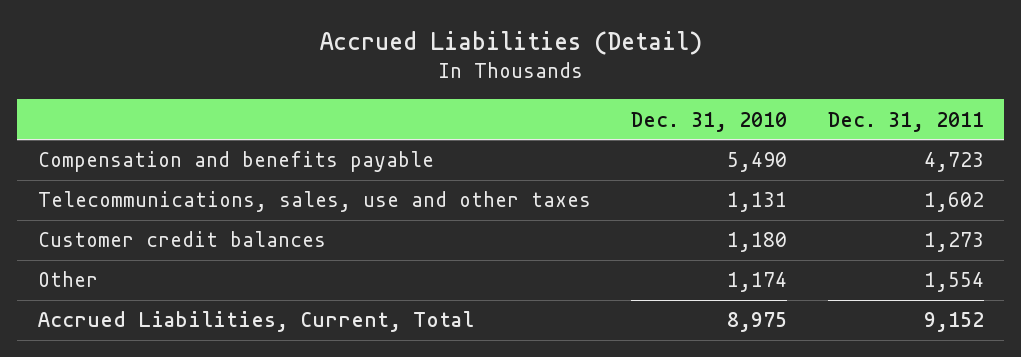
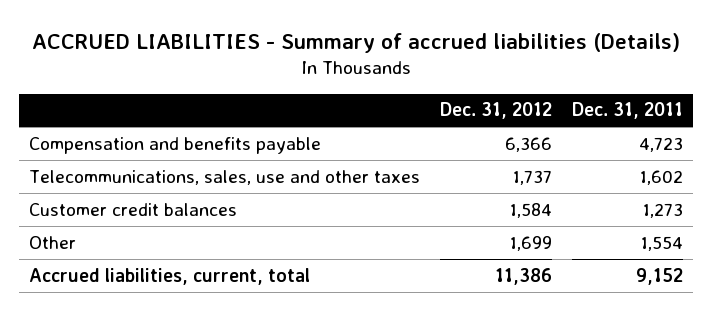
[319,30,702,55] Accrued Liabilities (Detail) -> [31,32,680,53] ACCRUED LIABILITIES - Summary of accrued liabilities (Details)
[631,111,788,132] Dec. 31, 2010 -> none
none -> [439,102,552,120] Dec. 31, 2012
[37,311,474,333] Accrued Liabilities, Current, Total -> [28,267,310,285] Accrued liabilities, current, total

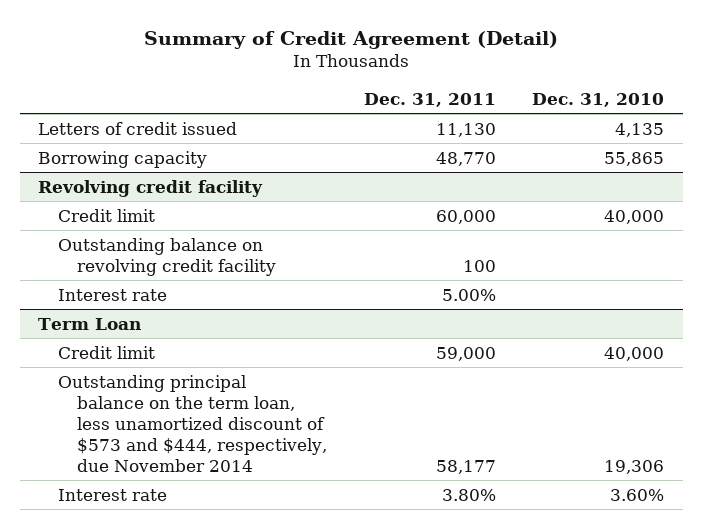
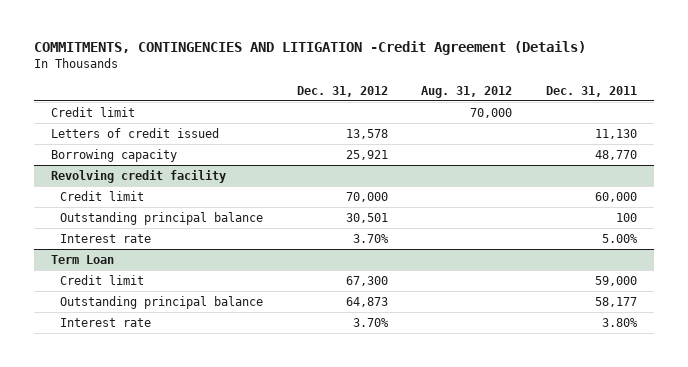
[144,31,559,50] Summary of Credit Agreement (Detail) -> [34,41,587,56] COMMITMENTS, CONTINGENCIES AND LITIGATION -Credit Agreement (Details)
[532,92,665,107] Dec. 31, 2010 -> none
none -> [296,85,388,97] Dec. 31, 2012
none -> [421,85,513,98] Aug. 31, 2012
none -> [51,106,136,117] Credit limit
[57,237,277,276] Outstanding balance on revolving credit facility -> [59,211,263,225] Outstanding principal balance
[57,374,328,472] Outstanding principal balance on the term loan, less unamortized discount of $573 and $444, respectively, due November 2014 -> [59,295,263,309] Outstanding principal balance

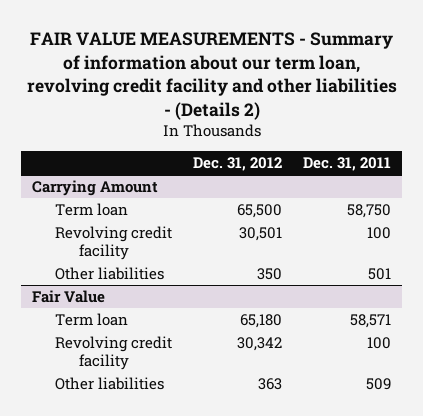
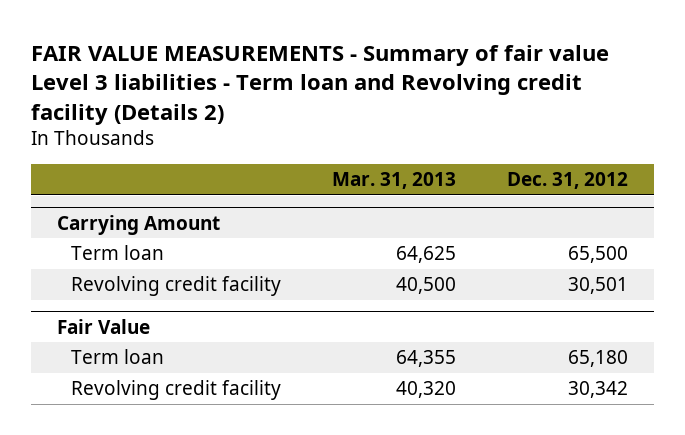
[26,31,397,120] FAIR VALUE MEASUREMENTS - Summary of information about our term loan, revolving credit facility and other liabilities - (Details 2) -> [31,44,610,125] FAIR VALUE MEASUREMENTS - Summary of fair value Level 3 liabilities - Term loan and Revolving credit facility (Details 2)
[303,157,392,172] Dec. 31, 2011 -> none
none -> [332,172,457,190] Mar. 31, 2013
[55,267,165,281] Other liabilities -> none
[55,377,165,391] Other liabilities -> none

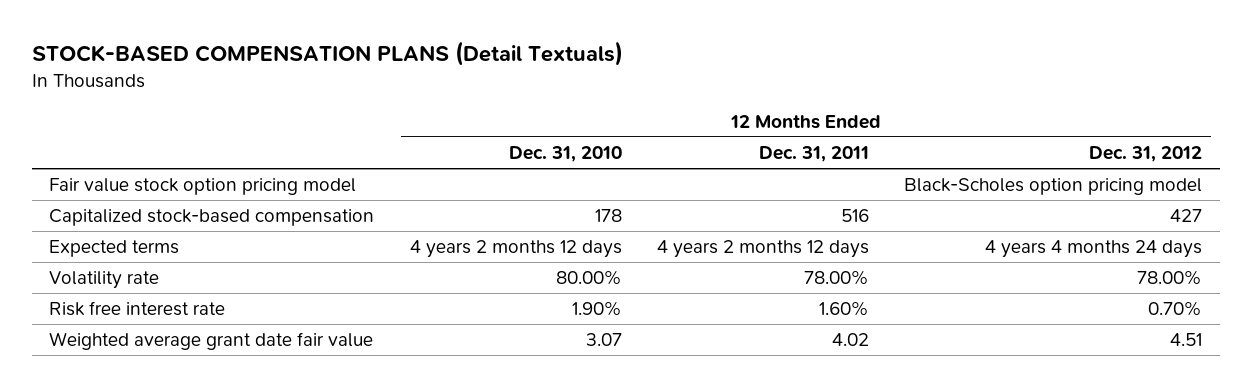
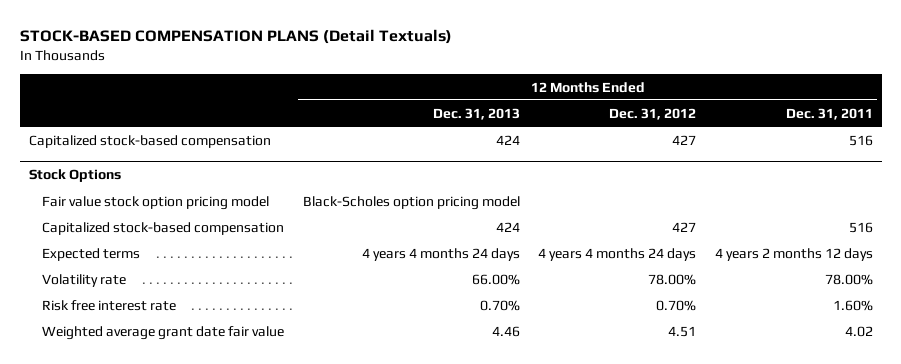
[508,145,622,162] Dec. 31, 2010 -> none
none -> [432,107,520,120] Dec. 31, 2013
[49,178,357,196] Fair value stock option pricing model -> none
none -> [28,169,121,183] Stock Options
none -> [42,195,270,210] Fair value stock option pricing model
none -> [42,221,285,235] Capitalized stock-based compensation

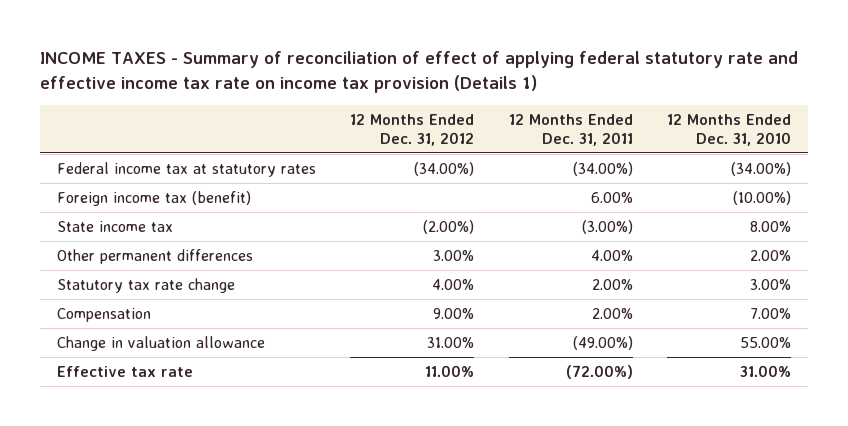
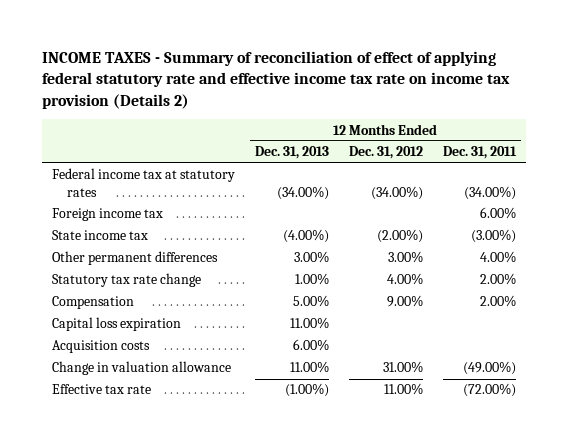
[39,51,798,94] INCOME TAXES - Summary of reconciliation of effect of applying federal statutory rate and effective income tax rate on income tax provision (Details 1) -> [41,50,510,109] INCOME TAXES - Summary of reconciliation of effect of applying federal statutory rate and effective income tax rate on income tax provision (Details 2)
[666,113,791,146] 12 Months Ended Dec. 31, 2010 -> none
none -> [254,146,329,160] Dec. 31, 2013
[57,190,252,206] Foreign income tax (benefit) -> [51,208,163,222] Foreign income tax
none -> [51,317,181,332] Capital loss expiration
none -> [51,340,150,354] Acquisition costs

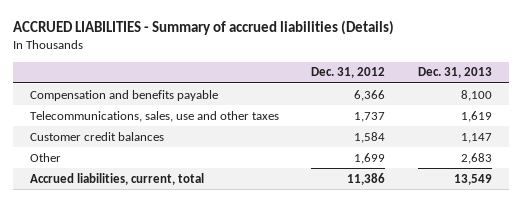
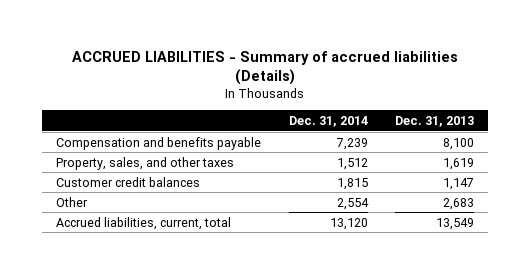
[311,67,386,79] Dec. 31, 2012 -> none
none -> [288,115,368,127] Dec. 31, 2014
[29,110,279,122] Telecommunications, sales, use and other taxes -> [56,156,235,170] Property, sales, and other taxes

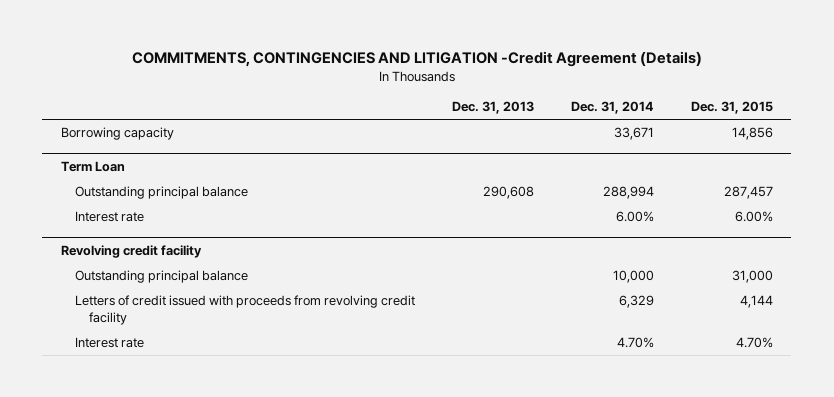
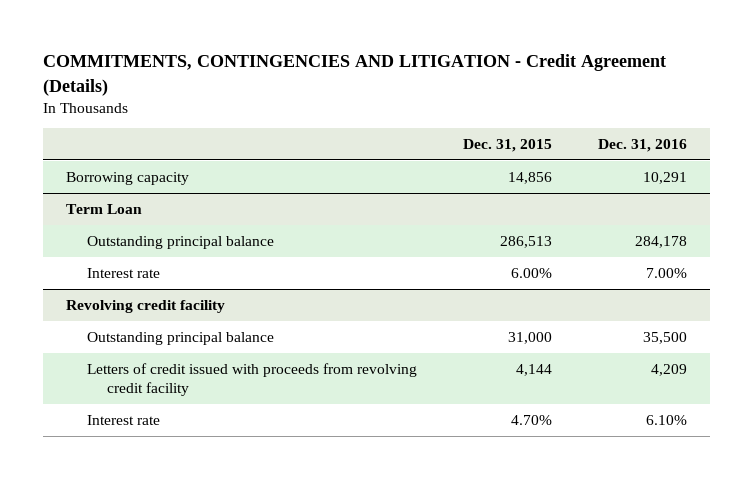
[131,50,702,67] COMMITMENTS, CONTINGENCIES AND LITIGATION -Credit Agreement (Details) -> [43,54,667,96] COMMITMENTS, CONTINGENCIES AND LITIGATION - Credit Agreement (Details)
[452,101,535,115] Dec. 31, 2013 -> none
[570,101,654,115] Dec. 31, 2014 -> none
none -> [598,139,688,153] Dec. 31, 2016
[723,186,773,200] 287,457 -> [500,235,553,248] 286,513

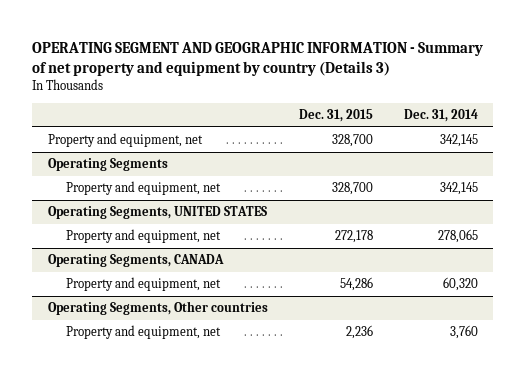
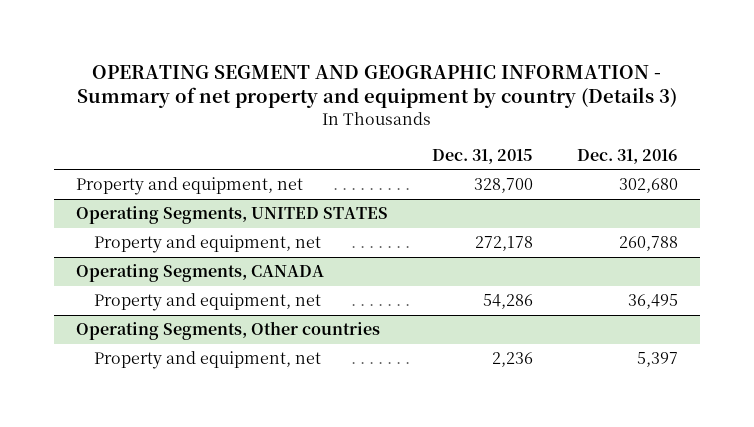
[403,109,478,123] Dec. 31, 2014 -> none
none -> [577,148,679,164] Dec. 31, 2016
[47,158,168,172] Operating Segments -> none
[66,181,222,196] Property and equipment, net -> none

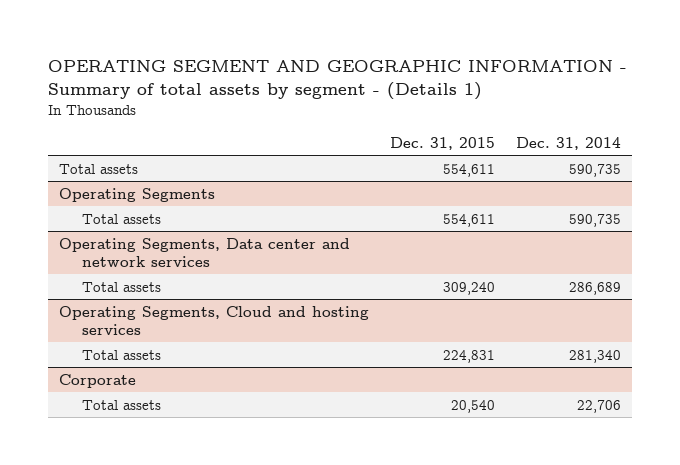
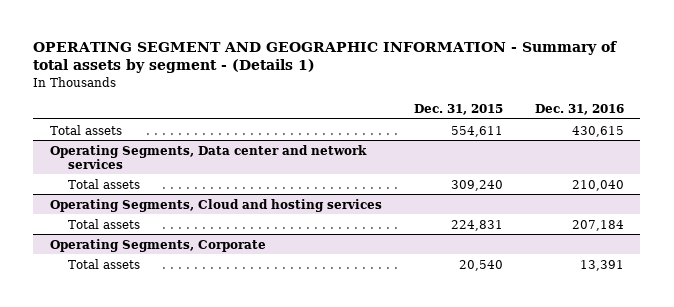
[516,136,622,150] Dec. 31, 2014 -> none
none -> [535,103,625,115] Dec. 31, 2016
[59,187,216,202] Operating Segments -> none
[82,213,162,224] Total assets -> none
[59,373,137,388] Corporate -> none
none -> [49,238,266,252] Operating Segments, Corporate

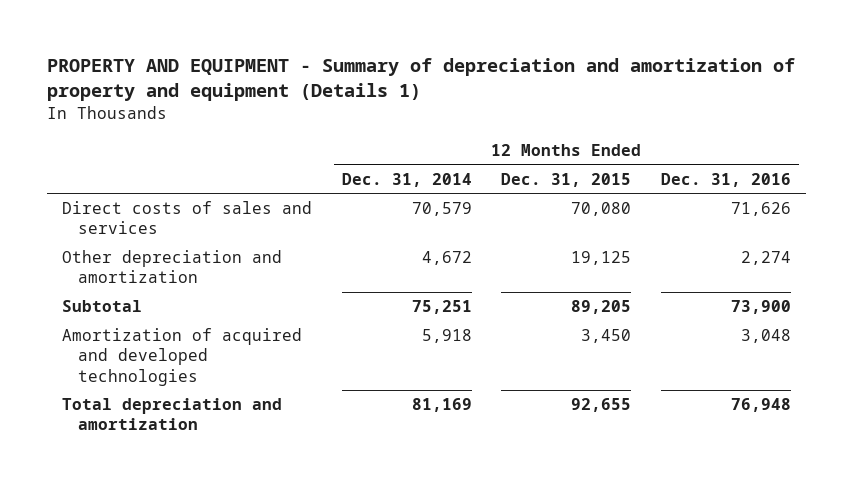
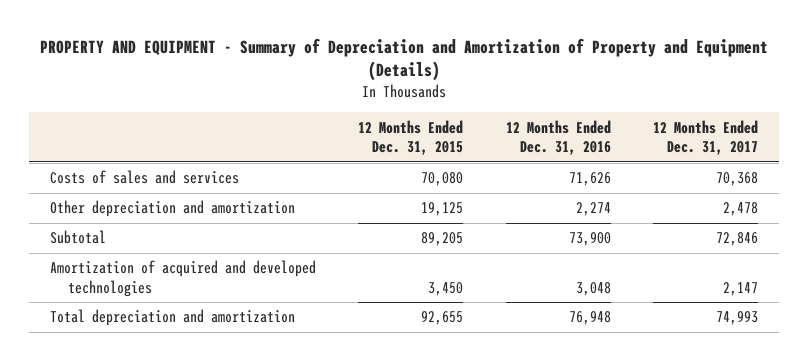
[46,57,795,102] PROPERTY AND EQUIPMENT - Summary of depreciation and amortization of property and equipment (Details 1) -> [40,37,769,82] PROPERTY AND EQUIPMENT - Summary of Depreciation and Amortization of Property and Equipment (Details)
[341,172,472,187] Dec. 31, 2014 -> none
none -> [653,119,759,156] 12 Months Ended Dec. 31, 2017
[61,201,312,235] Direct costs of sales and services -> [50,170,240,185] Costs of sales and services

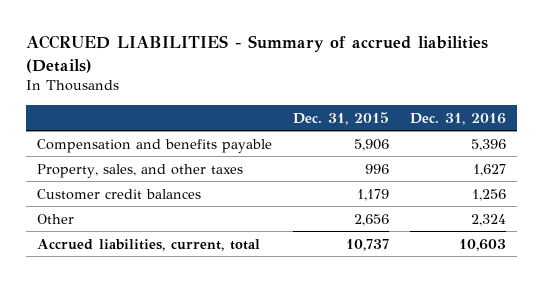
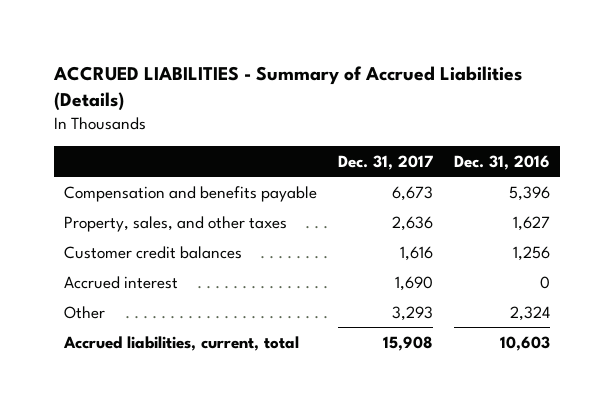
[25,35,488,73] ACCRUED LIABILITIES - Summary of accrued liabilities (Details) -> [52,66,522,112] ACCRUED LIABILITIES - Summary of Accrued Liabilities (Details)
[292,111,389,125] Dec. 31, 2015 -> none
none -> [338,154,434,170] Dec. 31, 2017
none -> [64,275,179,289] Accrued interest

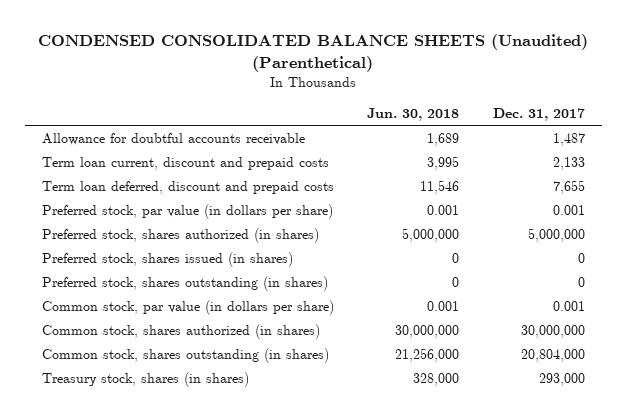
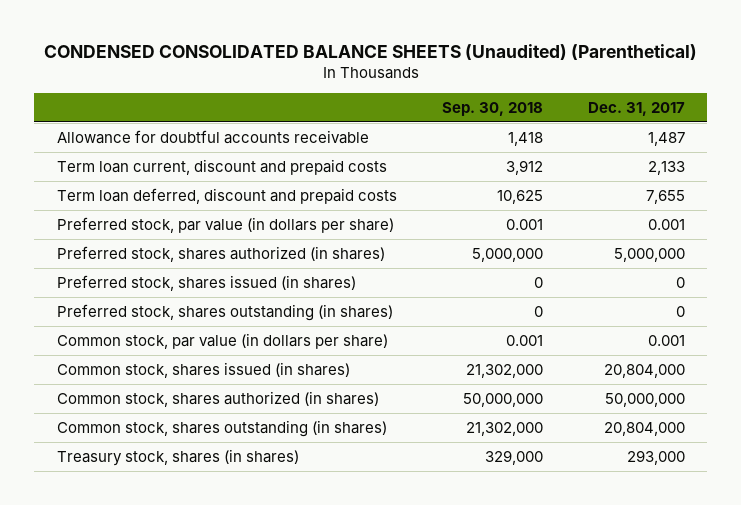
[367,107,460,121] Jun. 30, 2018 -> none
none -> [441,102,543,117] Sep. 30, 2018
none -> [56,361,350,378] Common stock, shares issued (in shares)
[521,324,586,338] 30,000,000 -> [604,392,685,407] 50,000,000

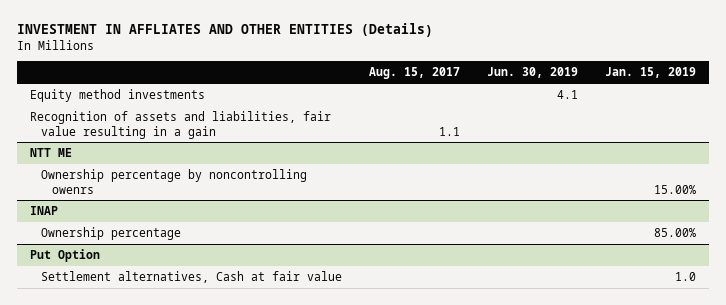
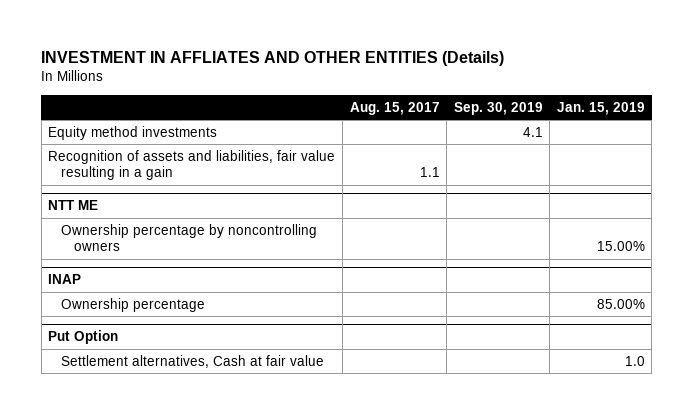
[486,67,578,79] Jun. 30, 2019 -> none
none -> [453,101,543,115] Sep. 30, 2019
[41,169,308,194] Ownership percentage by noncontrolling owenrs -> [61,223,318,252] Ownership percentage by noncontrolling owners

